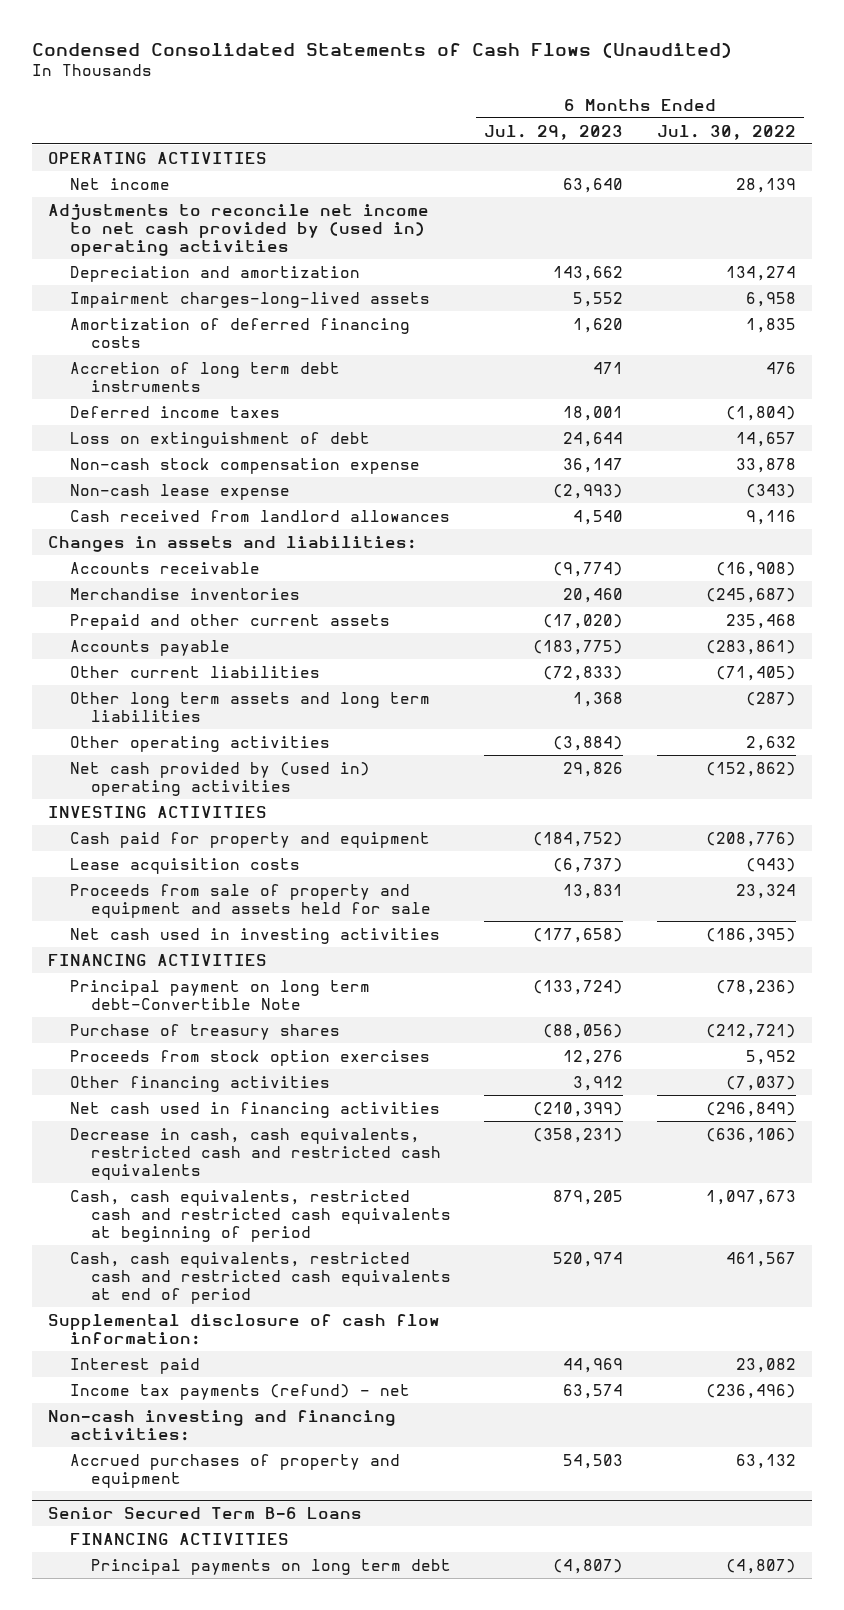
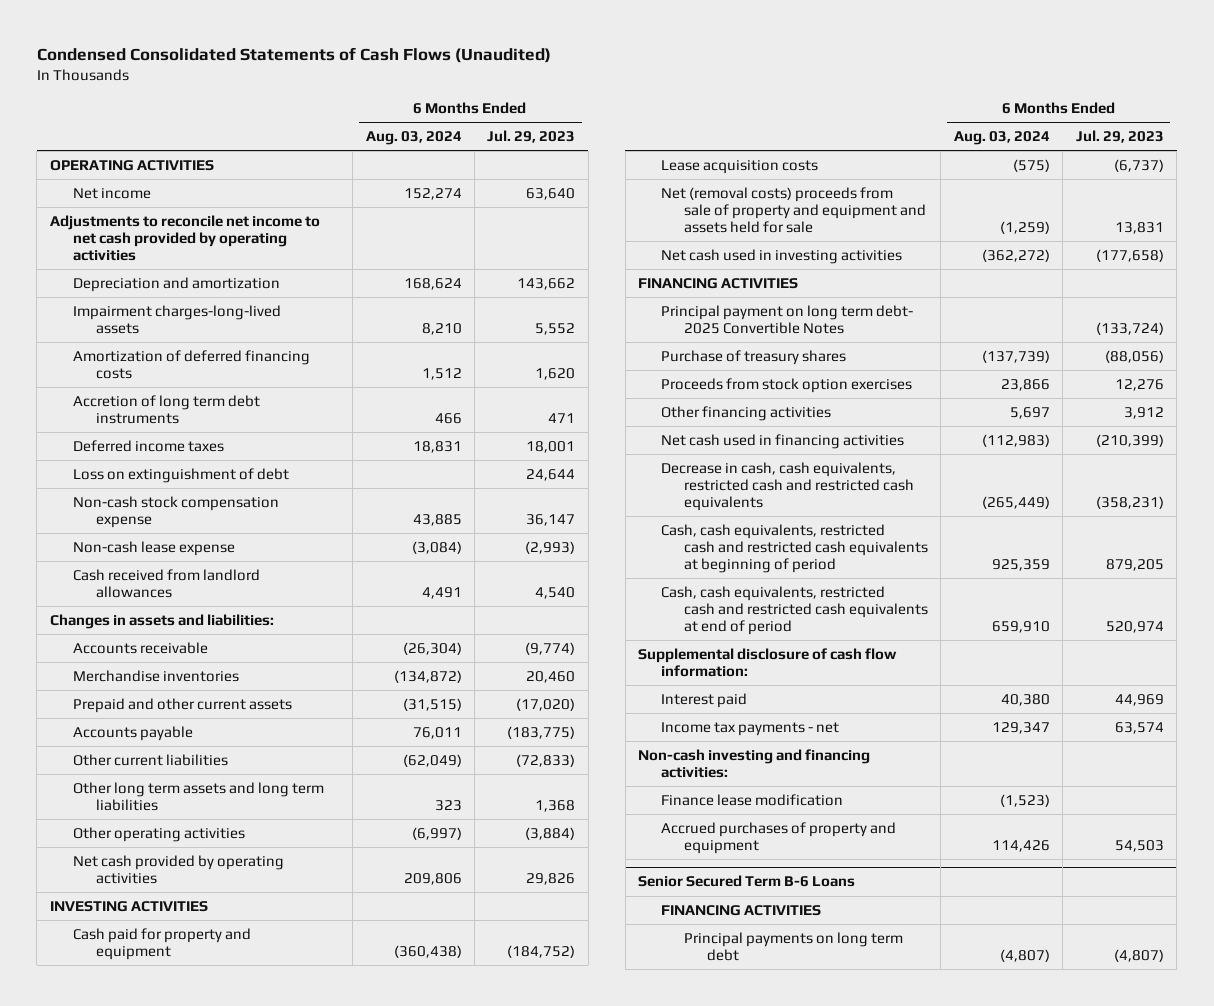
[656,124,796,140] Jul. 30, 2022 -> none
none -> [365,131,462,146] Aug. 03, 2024
[48,203,430,256] Adjustments to reconcile net income to net cash provided by (used in) operating activities -> [49,214,320,262] Adjustments to reconcile net income to net cash provided by operating activities
[69,761,370,796] Net cash provided by (used in) operating activities -> [72,854,284,885] Net cash provided by operating activities
[69,883,432,918] Proceeds from sale of property and equipment and assets held for sale -> [661,186,926,234] Net (removal costs) proceeds from sale of property and equipment and assets held for sale
[69,979,370,1010] Principal payment on long term debt-Convertible Note -> [661,304,914,335] Principal payment on long term debt- 2025 Convertible Notes
[69,1383,410,1400] Income tax payments (refund) - net -> [661,721,840,736] Income tax payments - net
none -> [661,793,844,806] Finance lease modification

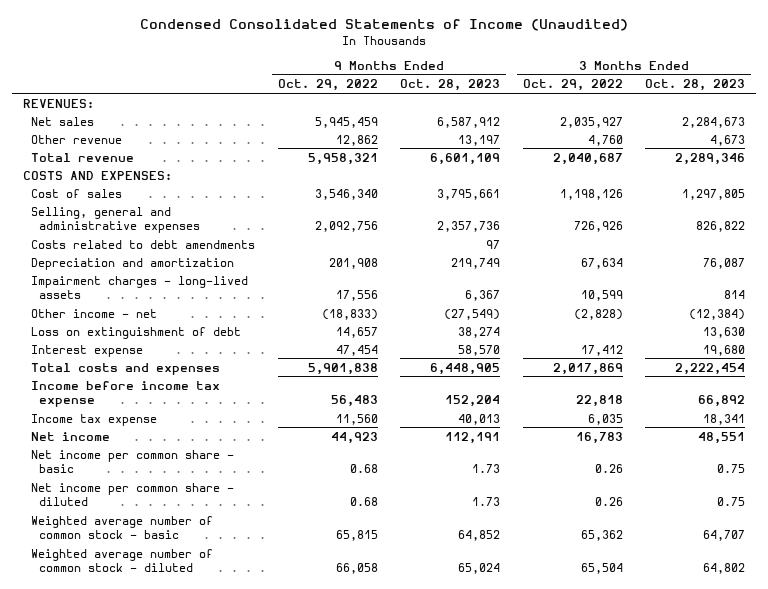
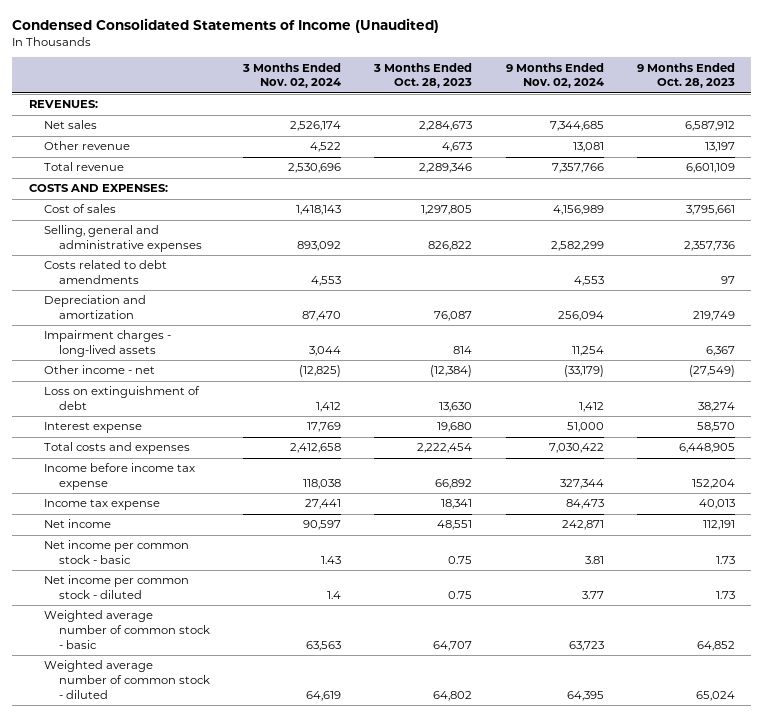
[277,79,378,92] Oct. 29, 2022 -> none
[522,79,623,92] Oct. 29, 2022 -> none
none -> [242,62,342,89] 3 Months Ended Nov. 02, 2024
none -> [505,62,604,89] 9 Months Ended Nov. 02, 2024
[31,449,235,473] Net income per common share - basic -> [43,540,189,565] Net income per common stock - basic
[31,482,235,506] Net income per common share - diluted -> [43,575,189,600] Net income per common stock - diluted

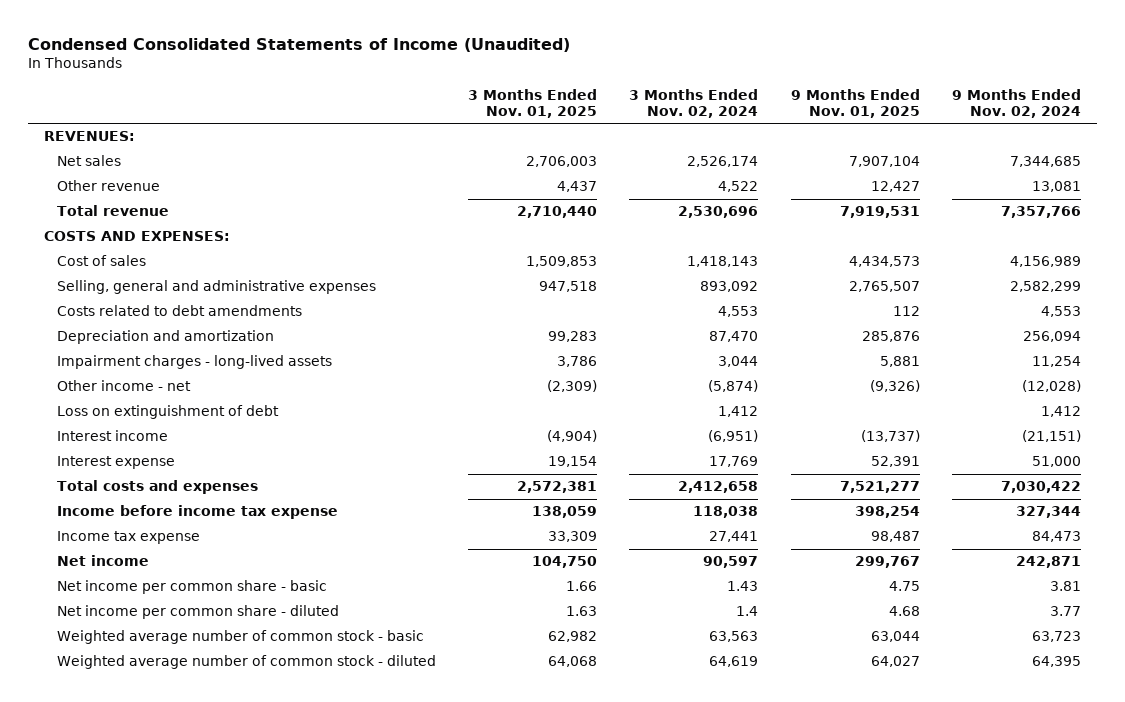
[373,62,473,89] 3 Months Ended Oct. 28, 2023 -> none
[636,62,735,89] 9 Months Ended Oct. 28, 2023 -> none
none -> [468,88,598,118] 3 Months Ended Nov. 01, 2025
none -> [790,88,920,118] 9 Months Ended Nov. 01, 2025
[299,365,342,378] (12,825) -> [708,380,759,393] (5,874)
[563,365,604,378] (33,179) -> [1021,380,1081,393] (12,028)
none -> [57,430,169,442] Interest income
[43,540,189,565] Net income per common stock - basic -> [57,580,328,595] Net income per common share - basic
[43,575,189,600] Net income per common stock - diluted -> [57,605,340,620] Net income per common share - diluted

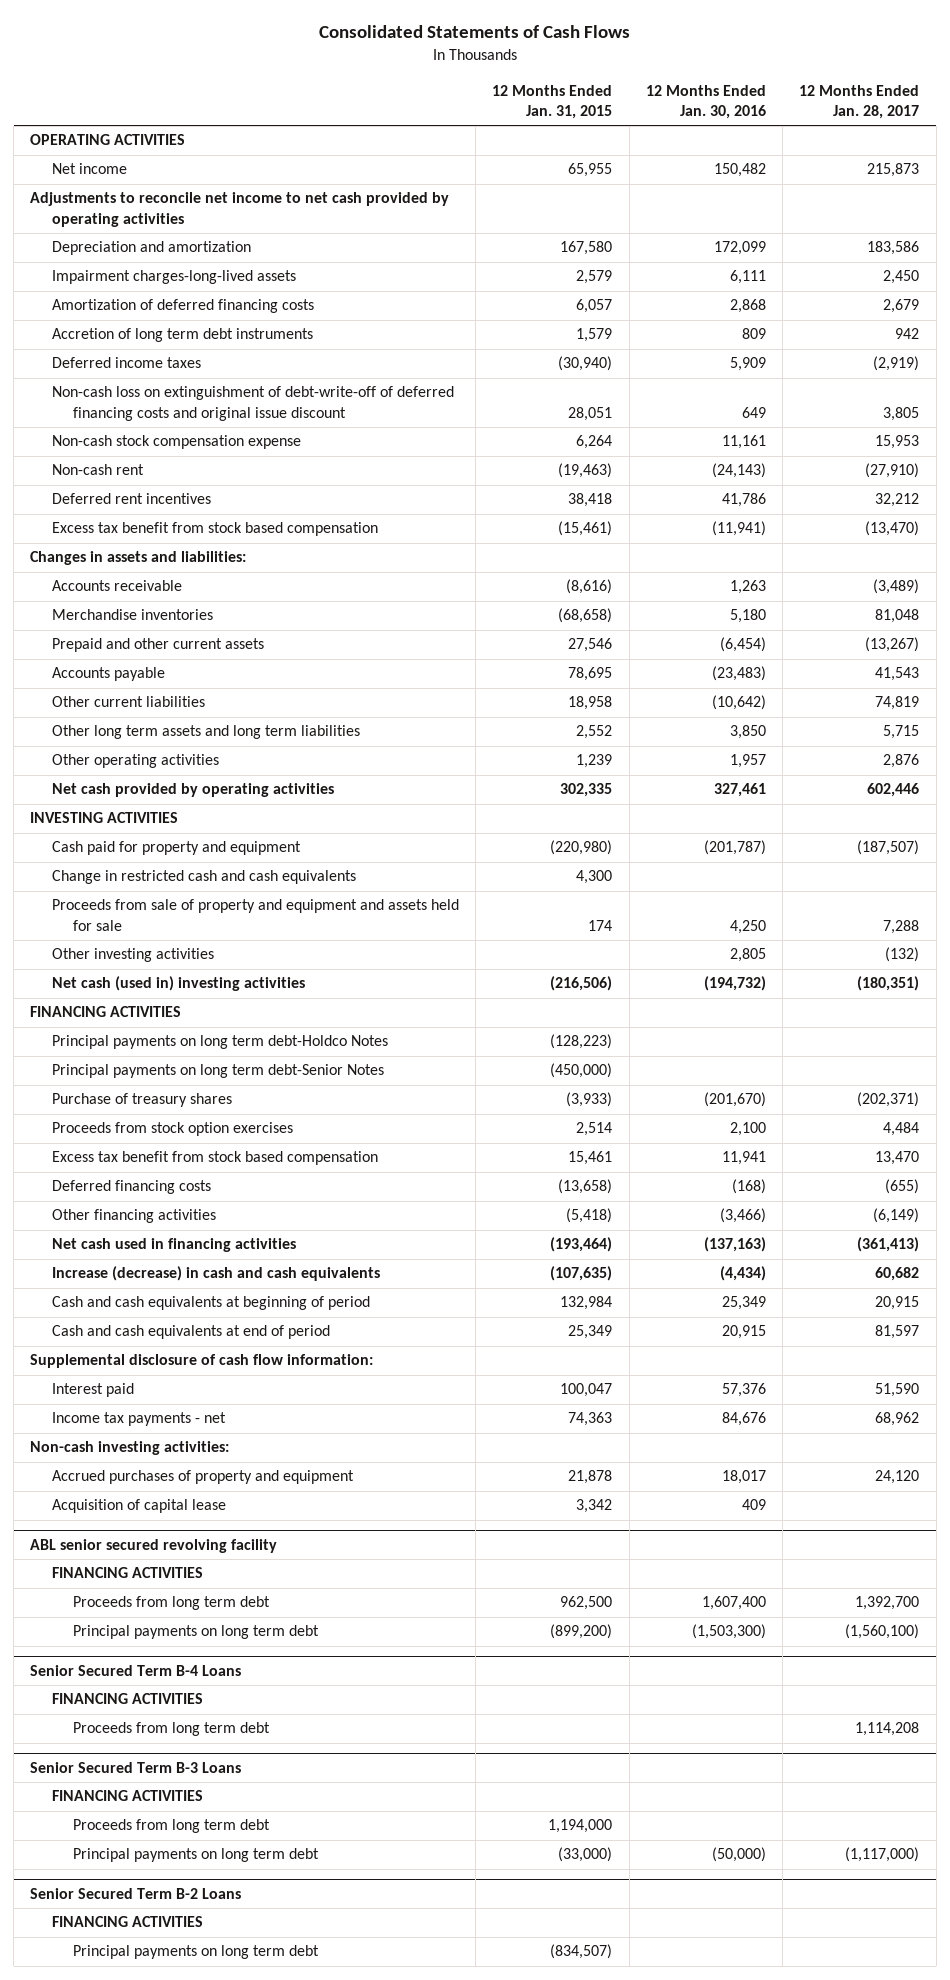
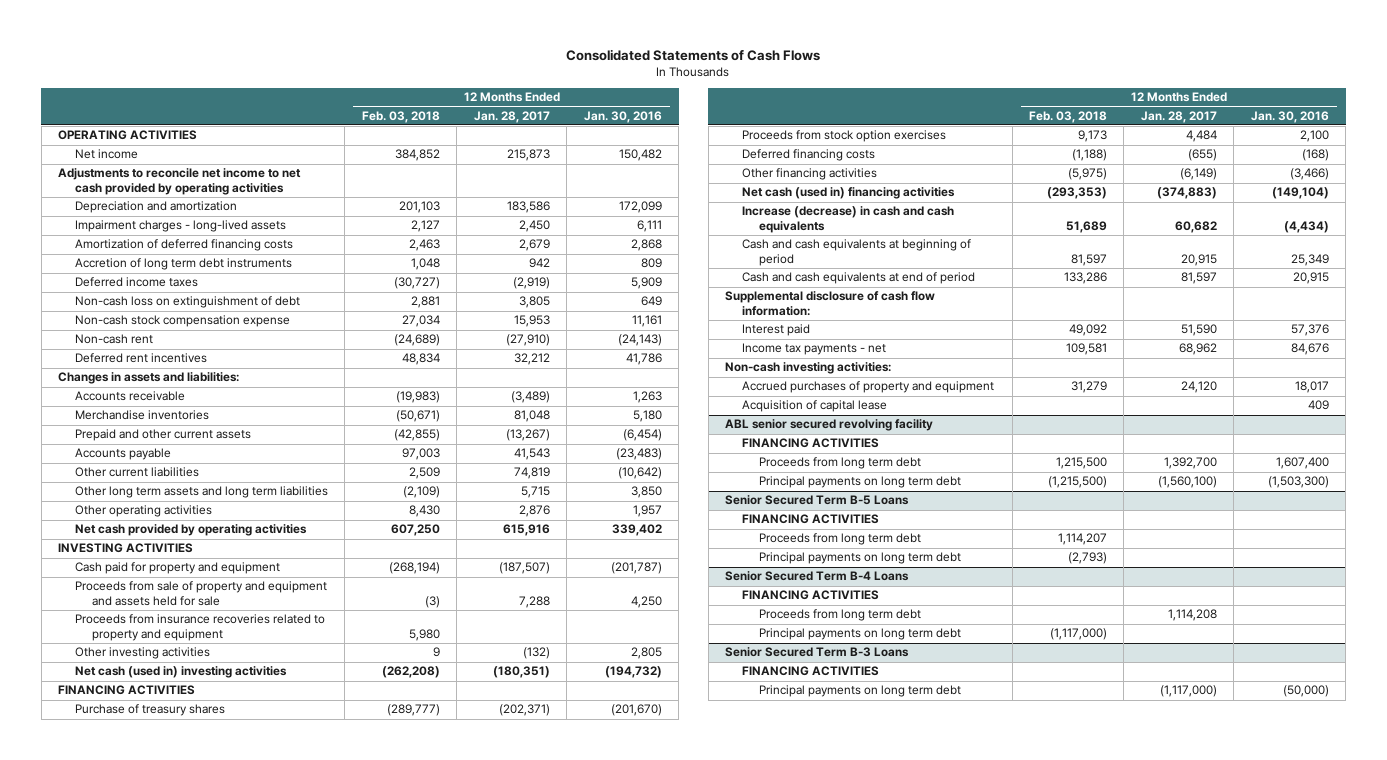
[492,84,613,120] 12 Months Ended Jan. 31, 2015 -> none
none -> [361,110,440,123] Feb. 03, 2018
[51,270,296,285] Impairment charges-long-lived assets -> [74,220,286,233] Impairment charges - long-lived assets
[51,386,454,421] Non-cash loss on extinguishment of debt-write-off of deferred financing costs and original issue discount -> [74,296,300,309] Non-cash loss on extinguishment of debt
[51,522,378,537] Excess tax benefit from stock based compensation -> none
[713,783,766,798] 327,461 -> [611,524,662,537] 339,402
[867,783,920,798] 602,446 -> [502,524,550,537] 615,916
[51,870,356,885] Change in restricted cash and cash equivalents -> none
none -> [74,614,325,641] Proceeds from insurance recoveries related to property and equipment
[51,1035,388,1050] Principal payments on long term debt-Holdco Notes -> none
[51,1064,384,1079] Principal payments on long term debt-Senior Notes -> none
[51,1151,378,1166] Excess tax benefit from stock based compensation -> none
[51,1238,296,1253] Net cash used in financing activities -> [742,187,956,200] Net cash (used in) financing activities
[703,1237,766,1253] (137,163) -> [1271,187,1329,200] (149,104)
[857,1237,920,1253] (361,413) -> [1156,187,1217,200] (374,883)
none -> [725,495,910,506] Senior Secured Term B-5 Loans
none -> [742,514,880,525] FINANCING ACTIVITIES
none -> [759,533,922,546] Proceeds from long term debt
none -> [759,552,962,565] Principal payments on long term debt
none -> [759,628,962,641] Principal payments on long term debt
[73,1819,271,1834] Proceeds from long term debt -> none
[30,1887,242,1899] Senior Secured Term B-2 Loans -> none
[51,1916,203,1928] FINANCING ACTIVITIES -> none
[73,1945,320,1960] Principal payments on long term debt -> none

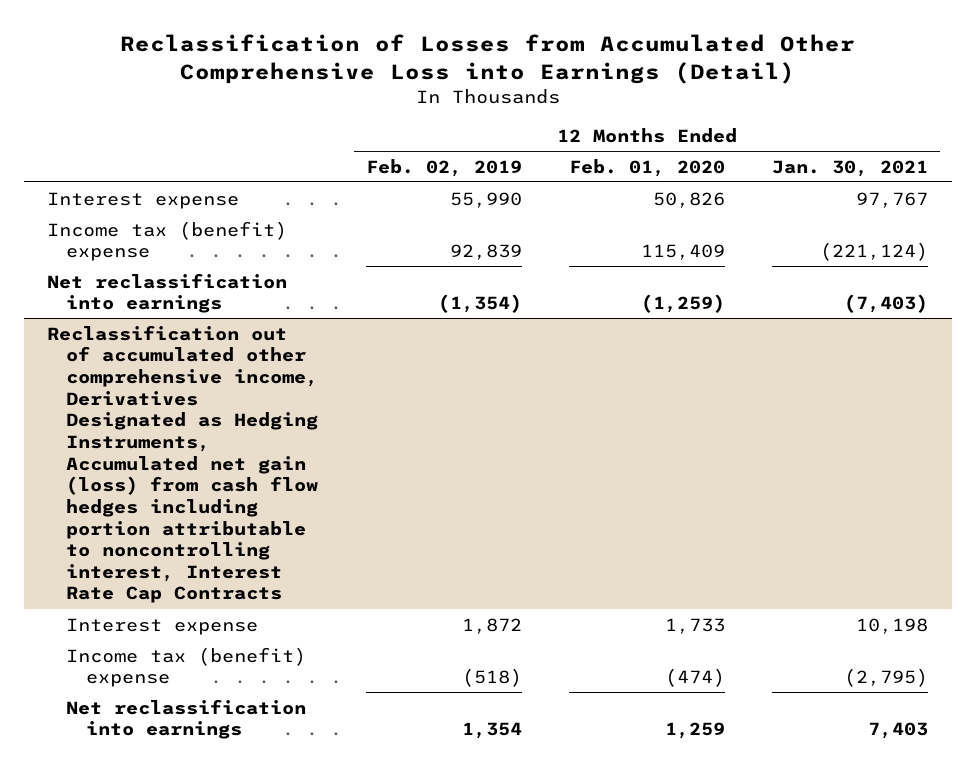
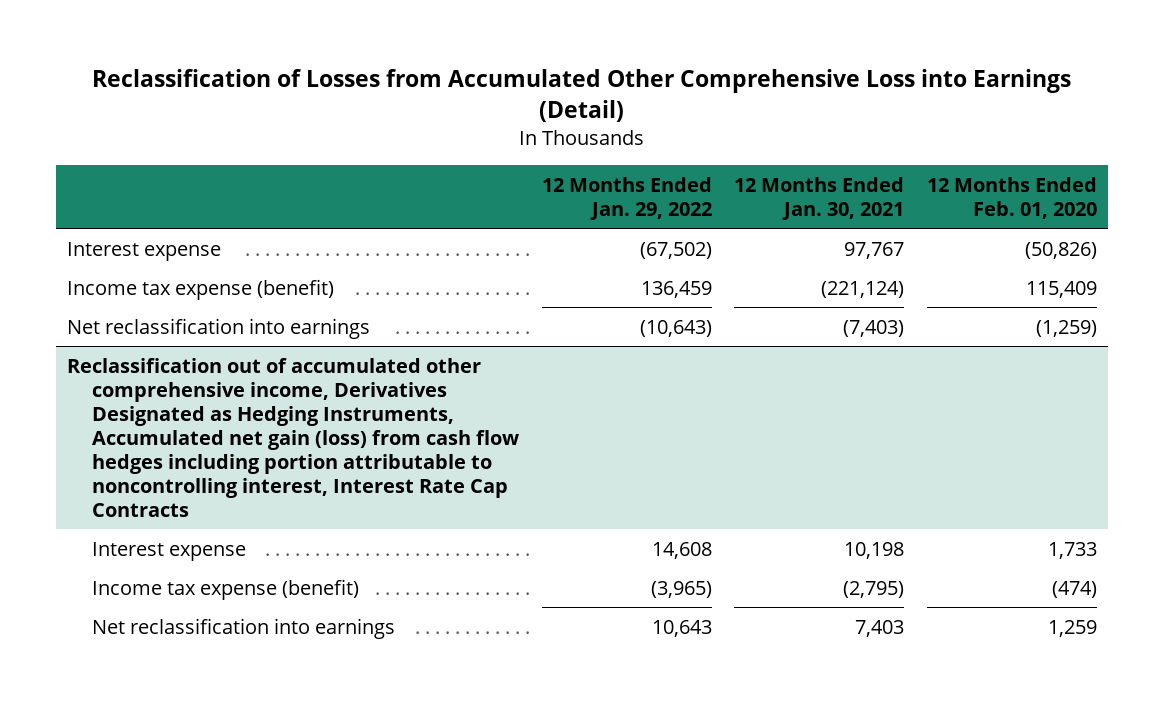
[365,158,522,177] Feb. 02, 2019 -> none
none -> [541,176,712,220] 12 Months Ended Jan. 29, 2022
[653,191,726,208] 50,826 -> [1024,241,1097,259] (50,826)
[47,220,288,262] Income tax (benefit) expense -> [67,278,335,300] Income tax expense (benefit)
[66,646,307,688] Income tax (benefit) expense -> [92,578,360,600] Income tax expense (benefit)

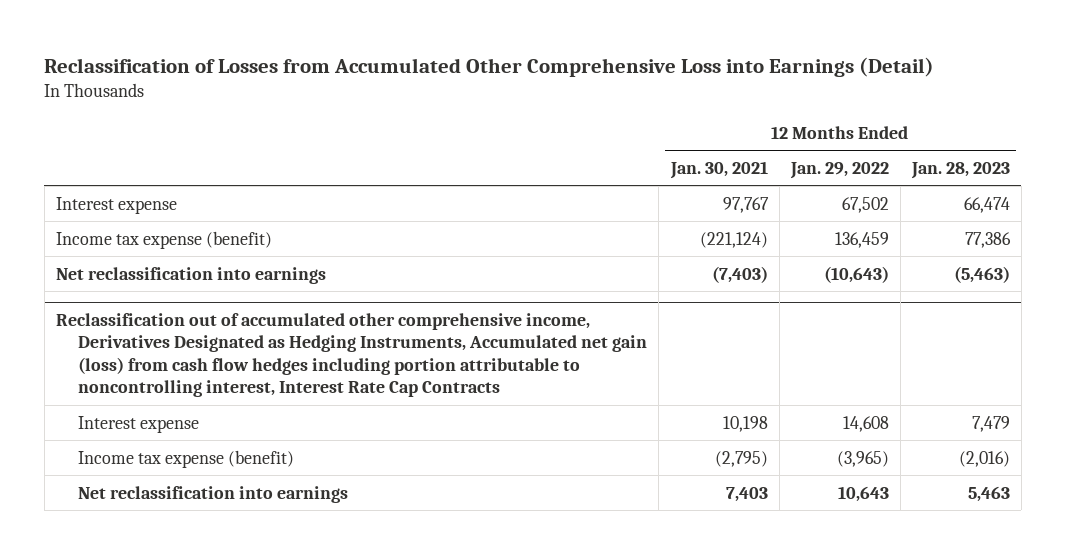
[926,176,1097,219] 12 Months Ended Feb. 01, 2020 -> none
none -> [910,162,1010,180] Jan. 28, 2023
[639,241,712,259] (67,502) -> [841,196,889,213] 67,502

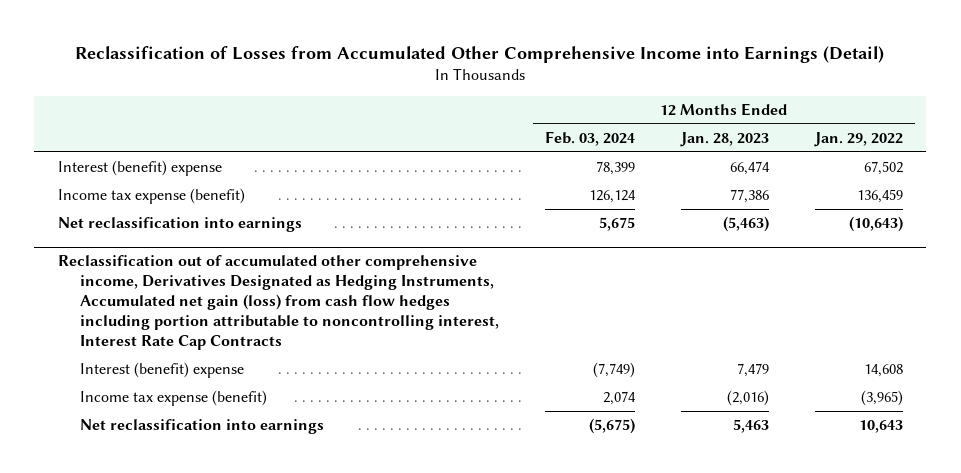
[44,56,935,77] Reclassification of Losses from Accumulated Other Comprehensive Loss into Earnings (Detail) -> [75,45,885,63] Reclassification of Losses from Accumulated Other Comprehensive Income into Earnings (Detail)
[669,161,768,180] Jan. 30, 2021 -> none
none -> [544,130,635,146] Feb. 03, 2024
[55,196,177,214] Interest expense -> [57,159,222,176] Interest (benefit) expense
[78,415,200,433] Interest expense -> [79,361,244,378] Interest (benefit) expense

